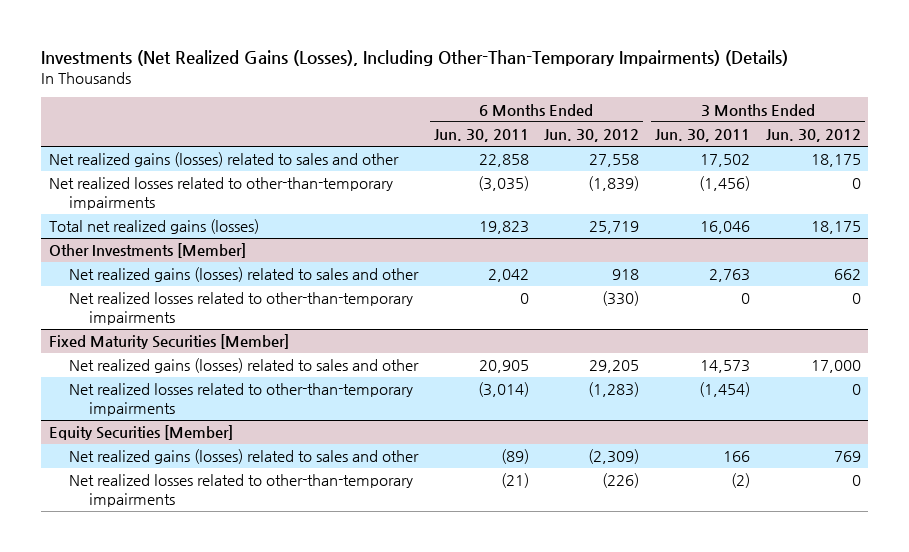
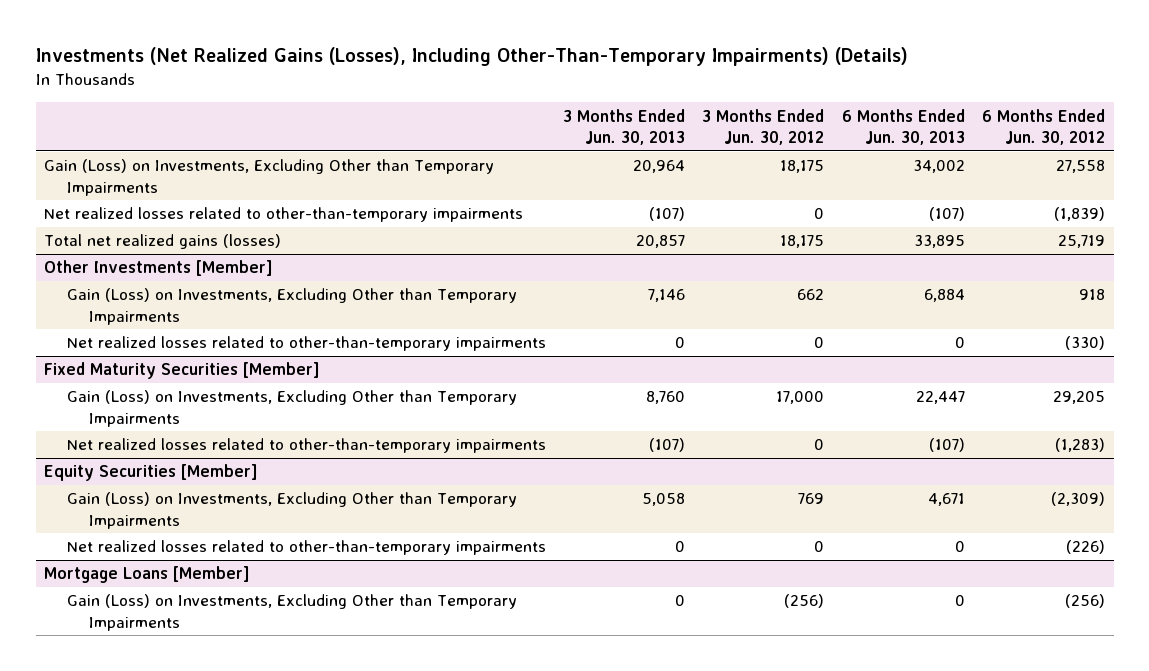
[433,128,529,142] Jun. 30, 2011 -> none
[654,128,750,142] Jun. 30, 2011 -> none
none -> [563,108,686,145] 3 Months Ended Jun. 30, 2013
none -> [841,108,965,145] 6 Months Ended Jun. 30, 2013
[48,152,399,168] Net realized gains (losses) related to sales and other -> [44,159,495,196] Gain (Loss) on Investments, Excluding Other than Temporary Impairments
[68,267,419,283] Net realized gains (losses) related to sales and other -> [66,288,517,325] Gain (Loss) on Investments, Excluding Other than Temporary Impairments
[68,358,419,374] Net realized gains (losses) related to sales and other -> [66,390,517,427] Gain (Loss) on Investments, Excluding Other than Temporary Impairments
[68,449,419,465] Net realized gains (losses) related to sales and other -> [66,492,517,529] Gain (Loss) on Investments, Excluding Other than Temporary Impairments
none -> [44,566,251,584] Mortgage Loans [Member]
none -> [66,594,517,631] Gain (Loss) on Investments, Excluding Other than Temporary Impairments

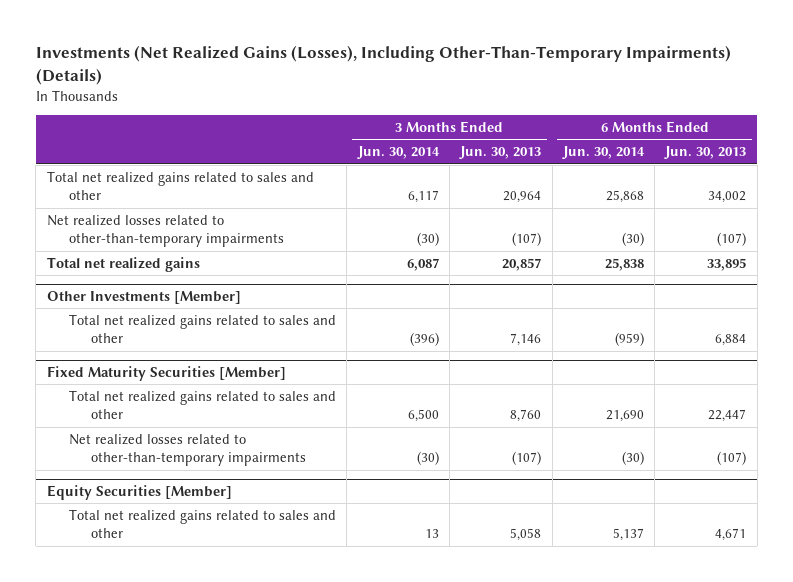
[702,108,825,145] 3 Months Ended Jun. 30, 2012 -> none
[981,108,1105,145] 6 Months Ended Jun. 30, 2012 -> none
none -> [356,146,440,160] Jun. 30, 2014
none -> [561,146,645,160] Jun. 30, 2014
[44,159,495,196] Gain (Loss) on Investments, Excluding Other than Temporary Impairments -> [46,170,314,201] Total net realized gains related to sales and other
[44,234,282,250] Total net realized gains (losses) -> [46,256,200,272] Total net realized gains
[66,336,546,352] Net realized losses related to other-than-temporary impairments -> none
[66,288,517,325] Gain (Loss) on Investments, Excluding Other than Temporary Impairments -> [69,313,337,344] Total net realized gains related to sales and other
[66,390,517,427] Gain (Loss) on Investments, Excluding Other than Temporary Impairments -> [69,389,337,420] Total net realized gains related to sales and other
[66,540,546,556] Net realized losses related to other-than-temporary impairments -> none
[44,566,251,584] Mortgage Loans [Member] -> none
[66,594,517,631] Gain (Loss) on Investments, Excluding Other than Temporary Impairments -> none
[66,492,517,529] Gain (Loss) on Investments, Excluding Other than Temporary Impairments -> [69,508,337,539] Total net realized gains related to sales and other

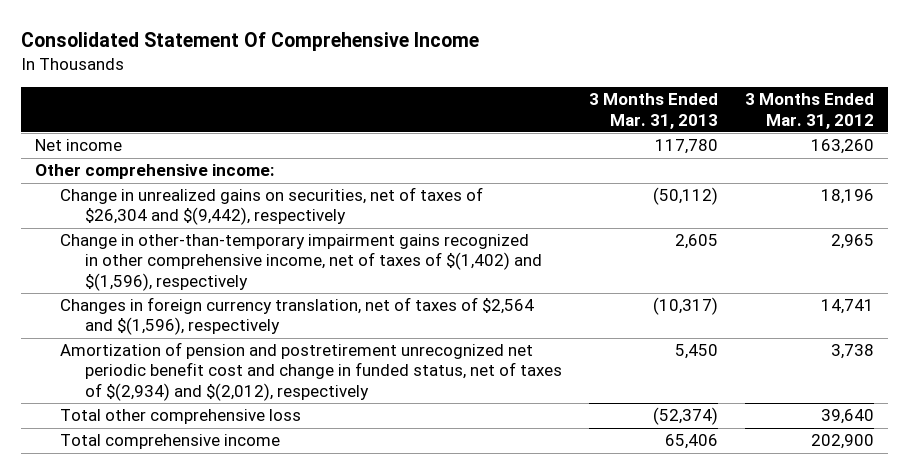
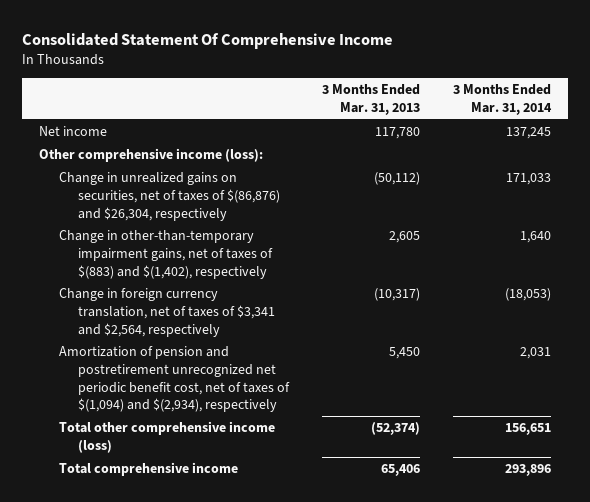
[745,93,875,129] 3 Months Ended Mar. 31, 2012 -> none
none -> [453,84,553,115] 3 Months Ended Mar. 31, 2014
[34,164,274,180] Other comprehensive income: -> [38,148,263,163] Other comprehensive income (loss):
[59,187,483,226] Change in unrealized gains on securities, net of taxes of $26,304 and $(9,442), respectively -> [58,172,281,221] Change in unrealized gains on securities, net of taxes of $(86,876) and $26,304, respectively
[59,234,542,291] Change in other-than-temporary impairment gains recognized in other comprehensive income, net of taxes of $(1,402) and $(1,596), respectively -> [58,230,274,279] Change in other-than-temporary impairment gains, net of taxes of $(883) and $(1,402), respectively
[59,297,534,336] Changes in foreign currency translation, net of taxes of $2,564 and $(1,596), respectively -> [58,288,276,337] Change in foreign currency translation, net of taxes of $3,341 and $2,564, respectively
[59,342,562,401] Amortization of pension and postretirement unrecognized net periodic benefit cost and change in funded status, net of taxes of $(2,934) and $(2,012), respectively -> [58,346,291,413] Amortization of pension and postretirement unrecognized net periodic benefit cost, net of taxes of $(1,094) and $(2,934), respectively
[59,409,301,425] Total other comprehensive loss -> [58,421,275,453] Total other comprehensive income (loss)

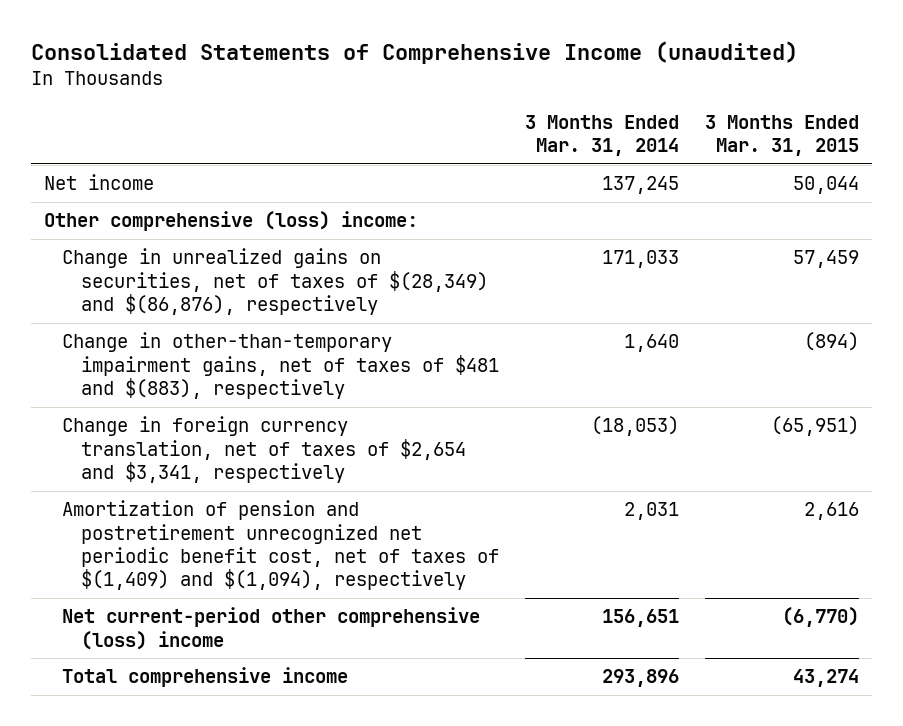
[22,32,394,49] Consolidated Statement Of Comprehensive Income -> [31,40,799,64] Consolidated Statements of Comprehensive Income (unaudited)
[322,84,421,115] 3 Months Ended Mar. 31, 2013 -> none
none -> [704,114,859,156] 3 Months Ended Mar. 31, 2015
[38,148,263,163] Other comprehensive income (loss): -> [44,211,419,232] Other comprehensive (loss) income:
[58,172,281,221] Change in unrealized gains on securities, net of taxes of $(86,876) and $26,304, respectively -> [62,248,488,315] Change in unrealized gains on securities, net of taxes of $(28,349) and $(86,876), respectively
[58,230,274,279] Change in other-than-temporary impairment gains, net of taxes of $(883) and $(1,402), respectively -> [62,332,499,399] Change in other-than-temporary impairment gains, net of taxes of $481 and $(883), respectively
[58,288,276,337] Change in foreign currency translation, net of taxes of $3,341 and $2,564, respectively -> [62,416,466,483] Change in foreign currency translation, net of taxes of $2,654 and $3,341, respectively
[58,346,291,413] Amortization of pension and postretirement unrecognized net periodic benefit cost, net of taxes of $(1,094) and $(2,934), respectively -> [62,500,499,591] Amortization of pension and postretirement unrecognized net periodic benefit cost, net of taxes of $(1,409) and $(1,094), respectively
[58,421,275,453] Total other comprehensive income (loss) -> [62,607,481,650] Net current-period other comprehensive (loss) income

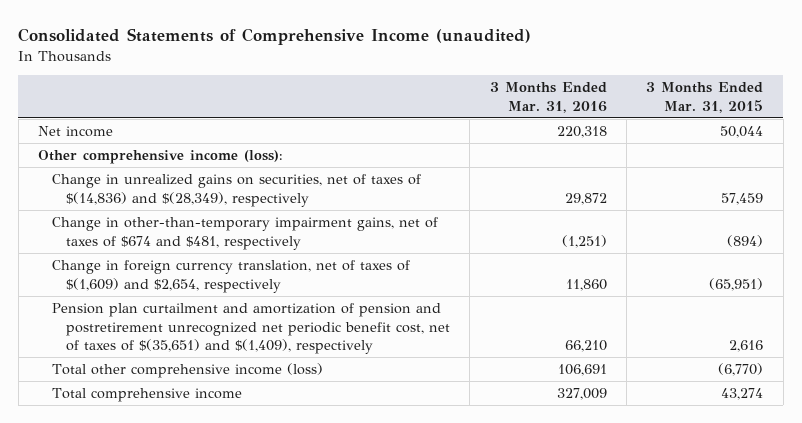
[524,114,679,156] 3 Months Ended Mar. 31, 2014 -> none
none -> [489,82,607,113] 3 Months Ended Mar. 31, 2016
[44,211,419,232] Other comprehensive (loss) income: -> [38,149,284,164] Other comprehensive income (loss):
[62,248,488,315] Change in unrealized gains on securities, net of taxes of $(28,349) and $(86,876), respectively -> [52,173,422,207] Change in unrealized gains on securities, net of taxes of $(14,836) and $(28,349), respectively
[62,332,499,399] Change in other-than-temporary impairment gains, net of taxes of $481 and $(883), respectively -> [52,216,439,250] Change in other-than-temporary impairment gains, net of taxes of $674 and $481, respectively
[62,416,466,483] Change in foreign currency translation, net of taxes of $2,654 and $3,341, respectively -> [52,259,411,293] Change in foreign currency translation, net of taxes of $(1,609) and $2,654, respectively
[62,500,499,591] Amortization of pension and postretirement unrecognized net periodic benefit cost, net of taxes of $(1,409) and $(1,094), respectively -> [52,302,450,355] Pension plan curtailment and amortization of pension and postretirement unrecognized net periodic benefit cost, net of taxes of $(35,651) and $(1,409), respectively
[62,607,481,650] Net current-period other comprehensive (loss) income -> [52,362,324,378] Total other comprehensive income (loss)

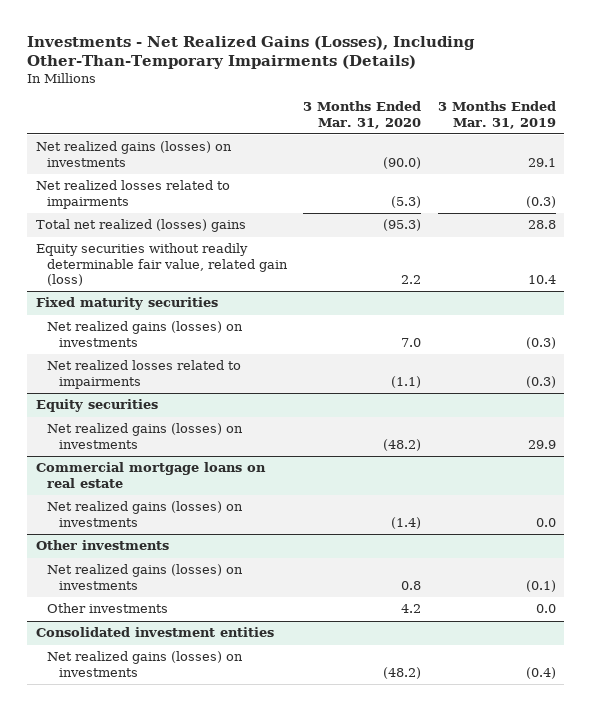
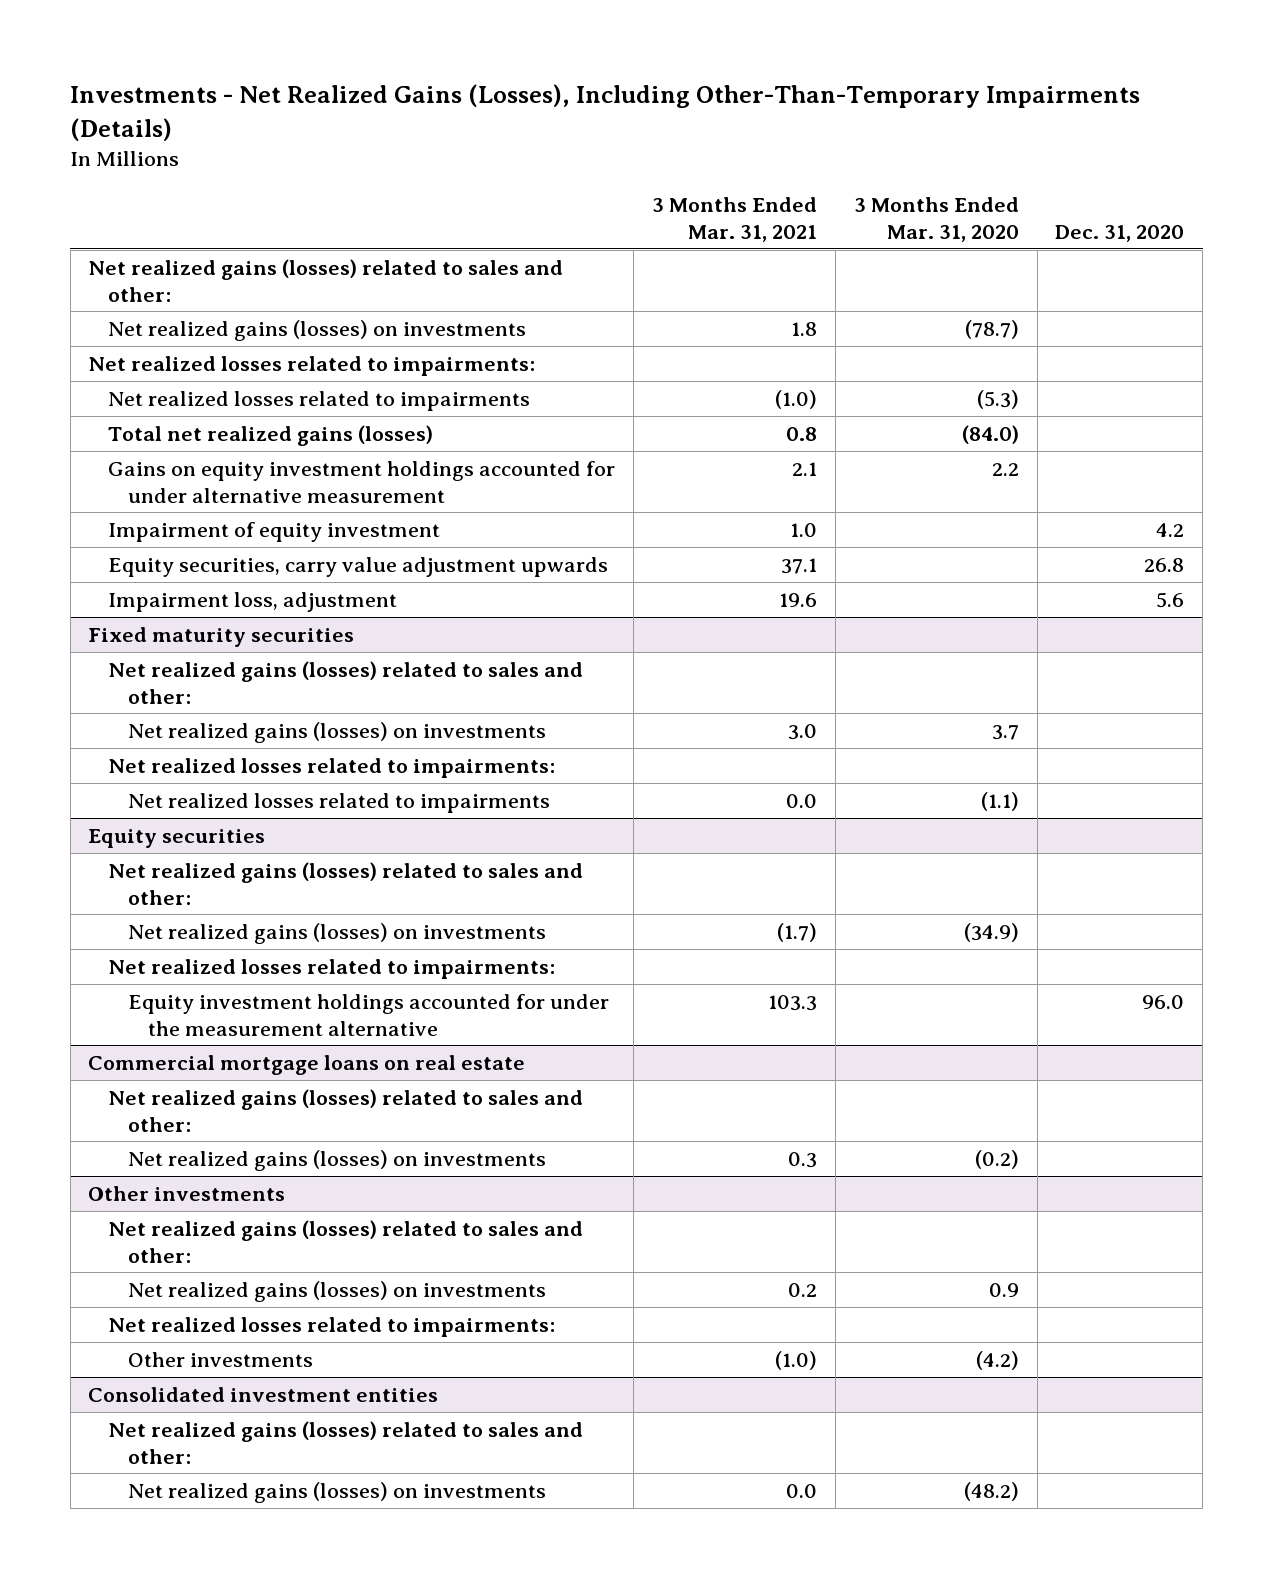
[437,101,556,129] 3 Months Ended Mar. 31, 2019 -> none
none -> [652,197,818,243] 3 Months Ended Mar. 31, 2021
none -> [1055,225,1185,243] Dec. 31, 2020
none -> [88,258,564,302] Net realized gains (losses) related to sales and other:
[383,156,422,169] (90.0) -> [964,319,1019,339] (78.7)
none -> [88,355,536,376] Net realized losses related to impairments:
[35,243,289,287] Equity securities without readily determinable fair value, related gain (loss) -> none
[35,219,246,233] Total net realized (losses) gains -> [108,424,434,446] Total net realized gains (losses)
[383,219,422,232] (95.3) -> [961,424,1019,444] (84.0)
none -> [108,460,616,503] Gains on equity investment holdings accounted for under alternative measurement
none -> [108,521,441,542] Impairment of equity investment
none -> [108,556,609,577] Equity securities, carry value adjustment upwards
none -> [108,591,398,612] Impairment loss, adjustment
none -> [108,660,584,704] Net realized gains (losses) related to sales and other:
[401,337,422,347] 7.0 -> [991,724,1019,740] 3.7
none -> [108,757,556,778] Net realized losses related to impairments:
none -> [108,861,584,905] Net realized gains (losses) related to sales and other:
[383,438,422,451] (48.2) -> [963,922,1019,942] (34.9)
none -> [108,958,556,979] Net realized losses related to impairments:
none -> [128,993,610,1036] Equity investment holdings accounted for under the measurement alternative
none -> [108,1088,584,1132] Net realized gains (losses) related to sales and other:
[391,516,422,529] (1.4) -> [974,1149,1019,1169] (0.2)
none -> [108,1219,584,1263] Net realized gains (losses) related to sales and other:
[401,580,422,590] 0.8 -> [988,1282,1019,1297] 0.9
none -> [108,1316,556,1337] Net realized losses related to impairments:
[401,604,422,614] 4.2 -> [975,1350,1019,1370] (4.2)
none -> [108,1420,584,1464] Net realized gains (losses) related to sales and other:

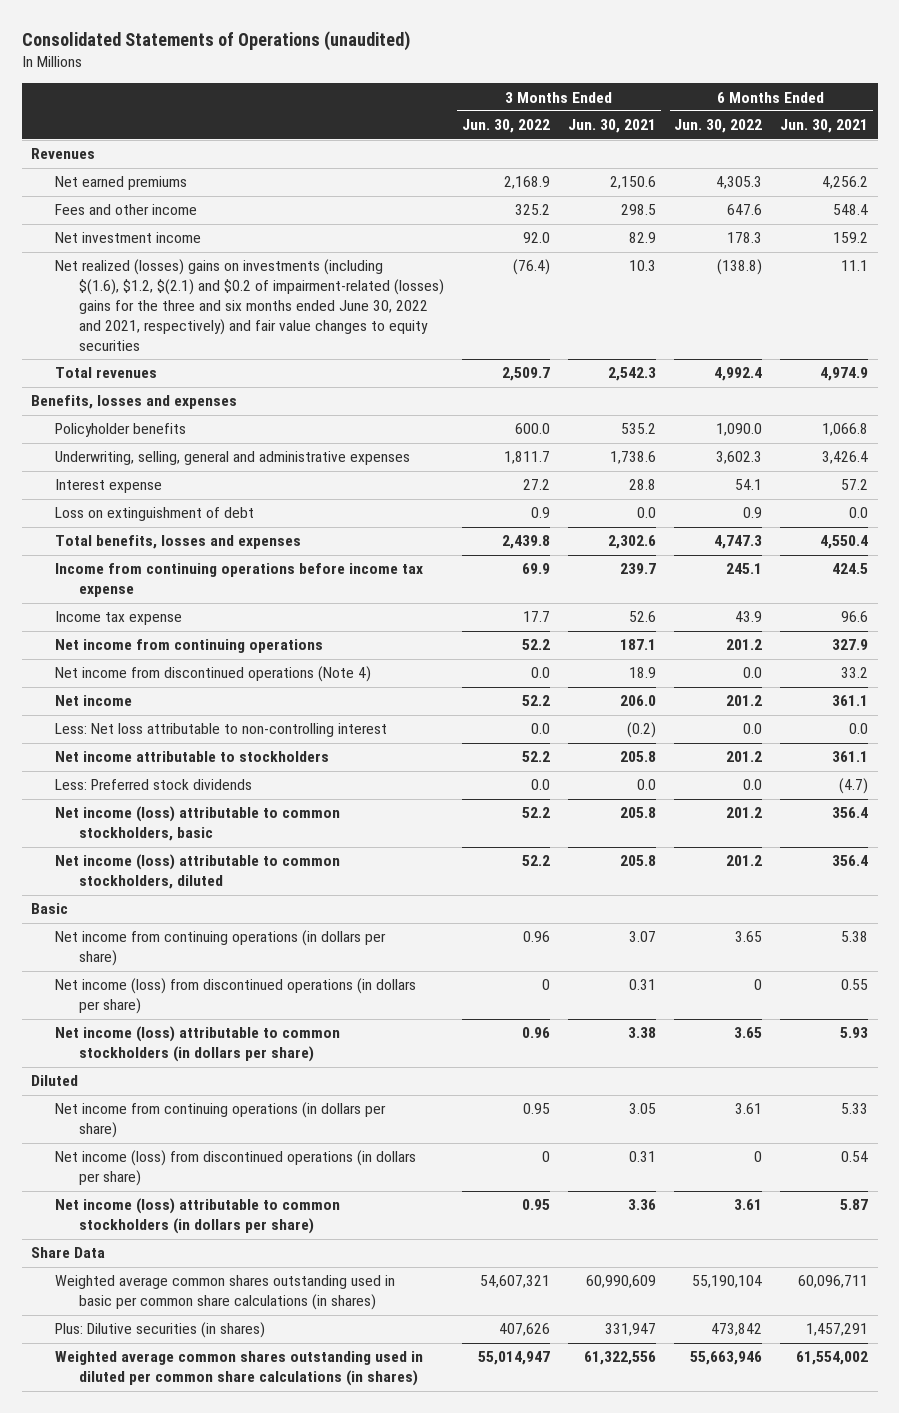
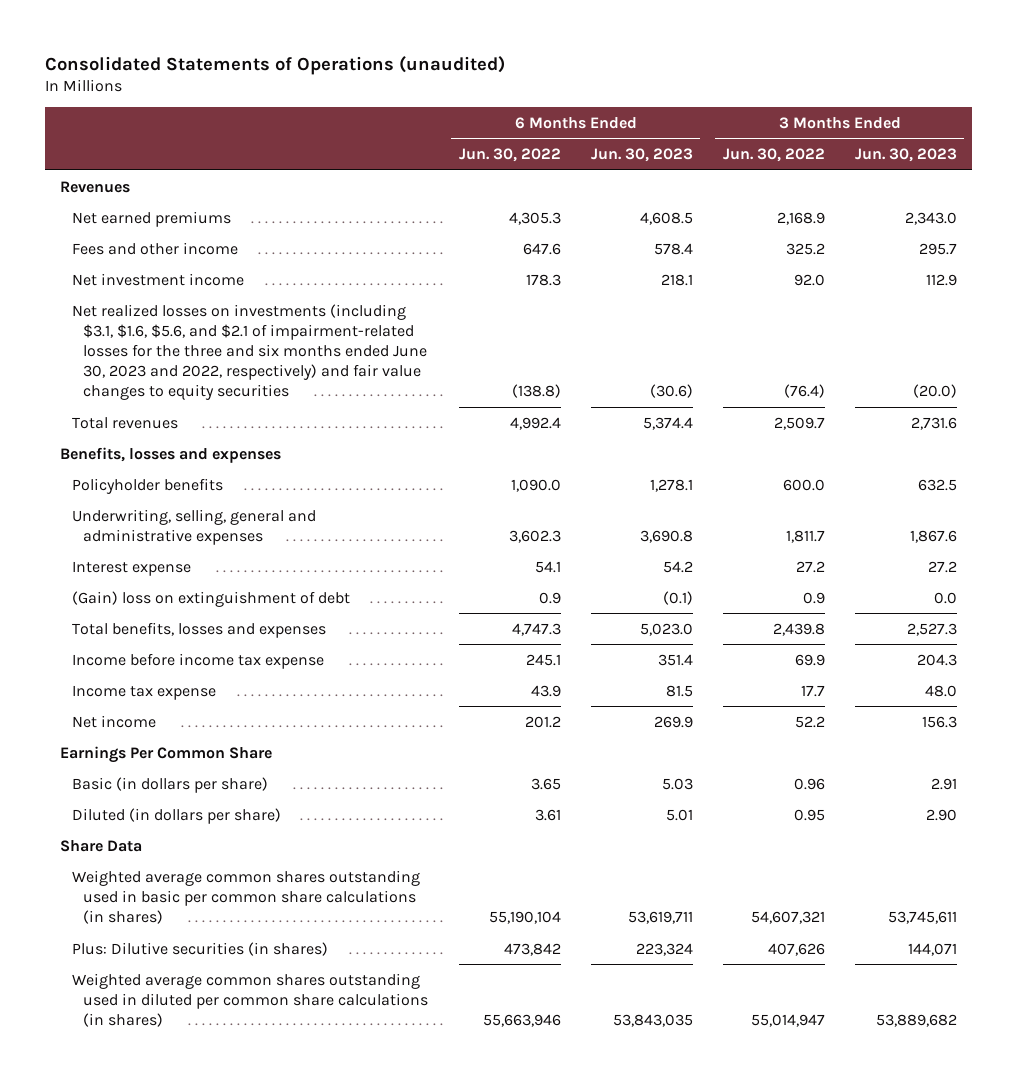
[568,119,657,134] Jun. 30, 2021 -> none
[780,119,869,134] Jun. 30, 2021 -> none
none -> [590,148,693,163] Jun. 30, 2023
none -> [854,148,957,163] Jun. 30, 2023
[54,259,444,351] Net realized (losses) gains on investments (including $(1.6), $1.2, $(2.1) and $0.2 of impairment-related (losses) gains for the three and six months ended June 30, 2022 and 2021, respectively) and fair value changes to equity securities -> [71,303,428,401] Net realized losses on investments (including $3.1, $1.6, $5.6, and $2.1 of impairment-related losses for the three and six months ended June 30, 2023 and 2022, respectively) and fair value changes to equity securities
[54,507,254,522] Loss on extinguishment of debt -> [71,590,350,607] (Gain) loss on extinguishment of debt
[54,563,423,598] Income from continuing operations before income tax expense -> [71,652,324,669] Income before income tax expense
[54,639,323,654] Net income from continuing operations -> none
[54,666,371,683] Net income from discontinued operations (Note 4) -> none
[54,723,387,738] Less: Net loss attributable to non-controlling interest -> none
[54,751,329,763] Net income attributable to stockholders -> none
[54,779,252,791] Less: Preferred stock dividends -> none
[54,806,340,842] Net income (loss) attributable to common stockholders, basic -> none
[54,854,340,890] Net income (loss) attributable to common stockholders, diluted -> none
[31,903,69,915] Basic -> none
[54,930,386,967] Net income from continuing operations (in dollars per share) -> none
[54,978,416,1015] Net income (loss) from discontinued operations (in dollars per share) -> none
[31,1075,79,1087] Diluted -> none
[54,1102,386,1139] Net income from continuing operations (in dollars per share) -> none
[54,1150,416,1187] Net income (loss) from discontinued operations (in dollars per share) -> none
none -> [59,745,272,763] Earnings Per Common Share
[54,1026,340,1063] Net income (loss) attributable to common stockholders (in dollars per share) -> [71,776,268,793] Basic (in dollars per share)
[54,1198,340,1235] Net income (loss) attributable to common stockholders (in dollars per share) -> [71,807,281,824] Diluted (in dollars per share)

